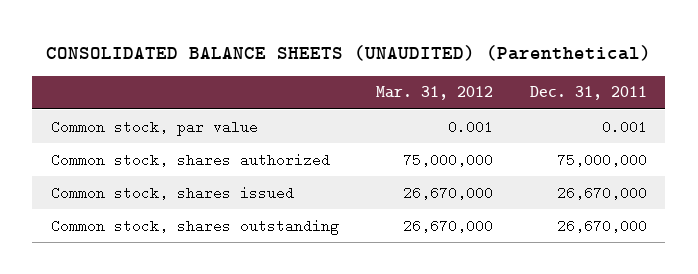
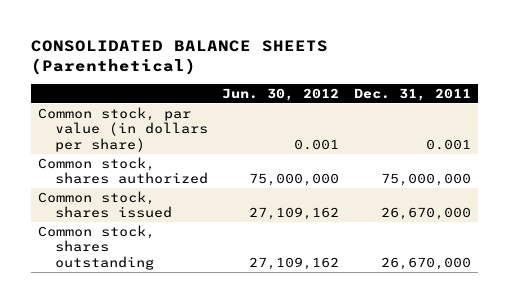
[45,44,651,61] CONSOLIDATED BALANCE SHEETS (UNAUDITED) (Parenthetical) -> [30,39,328,76] CONSOLIDATED BALANCE SHEETS (Parenthetical)
[375,86,493,101] Mar. 31, 2012 -> none
none -> [222,88,340,102] Jun. 30, 2012
[50,119,258,136] Common stock, par value -> [38,106,208,152] Common stock, par value (in dollars per share)

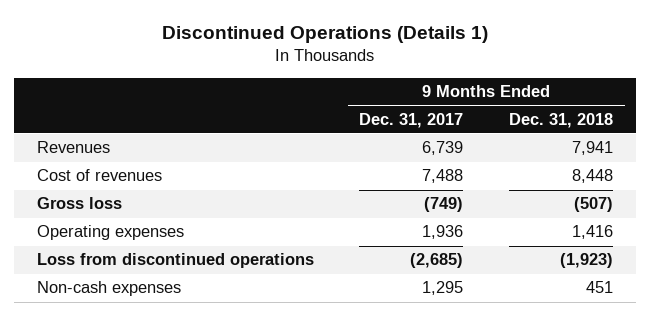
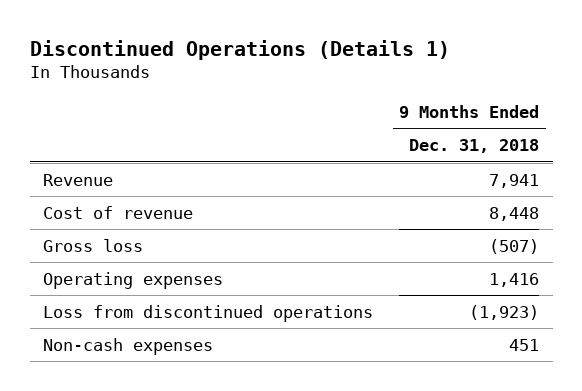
[359,112,464,128] Dec. 31, 2017 -> none
[36,141,110,154] Revenues -> [42,173,113,186] Revenue
[36,169,162,182] Cost of revenues -> [42,205,193,219] Cost of revenue

